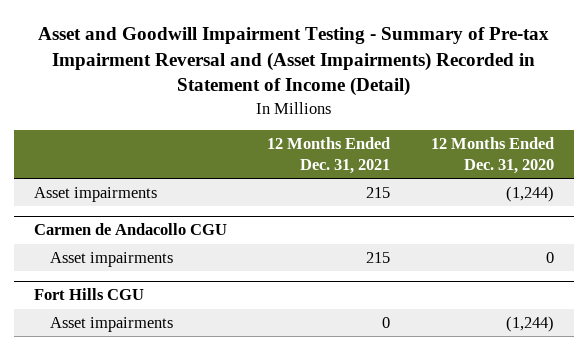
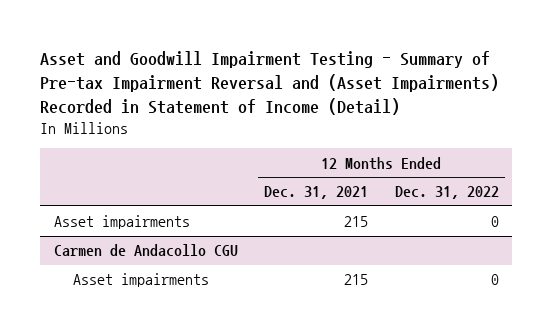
[430,137,554,174] 12 Months Ended Dec. 31, 2020 -> none
none -> [394,186,499,200] Dec. 31, 2022
[34,288,145,301] Fort Hills CGU -> none
[49,317,173,333] Asset impairments -> none

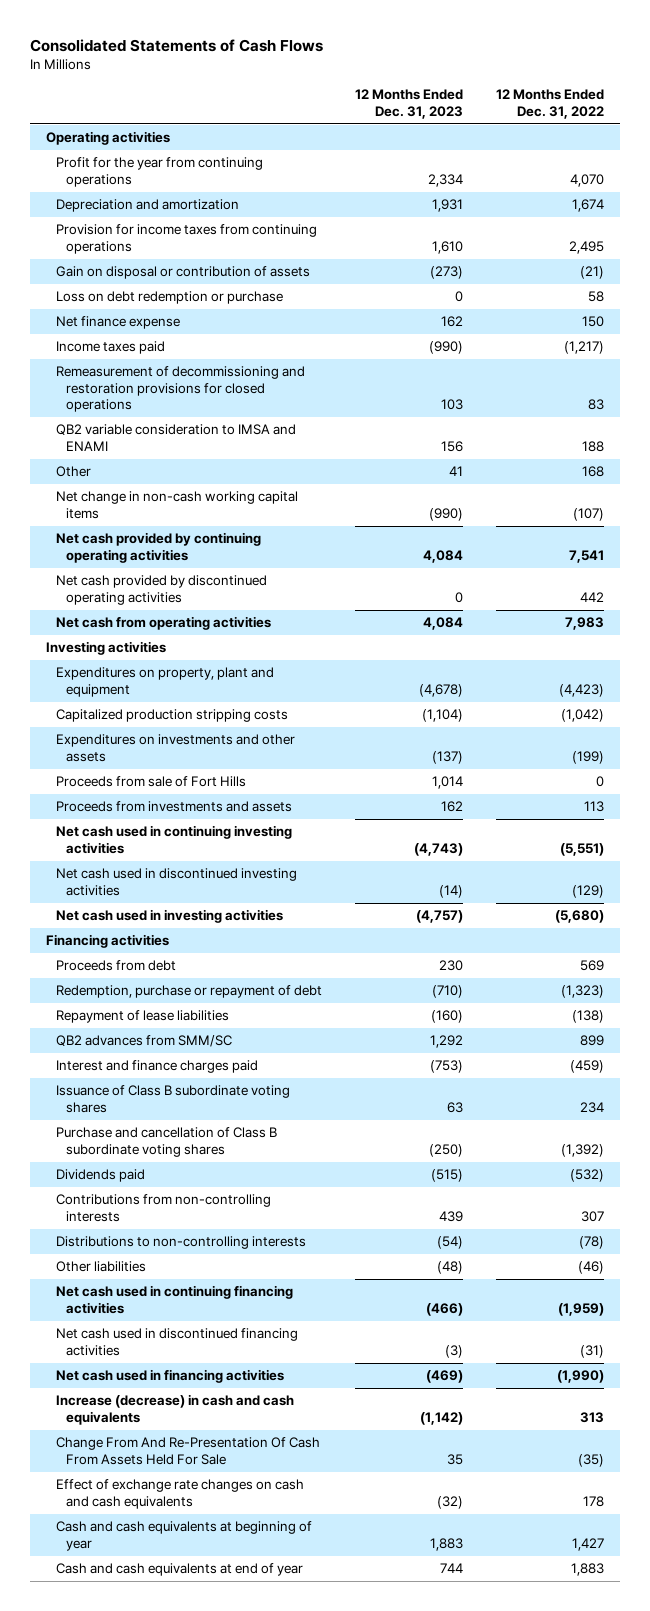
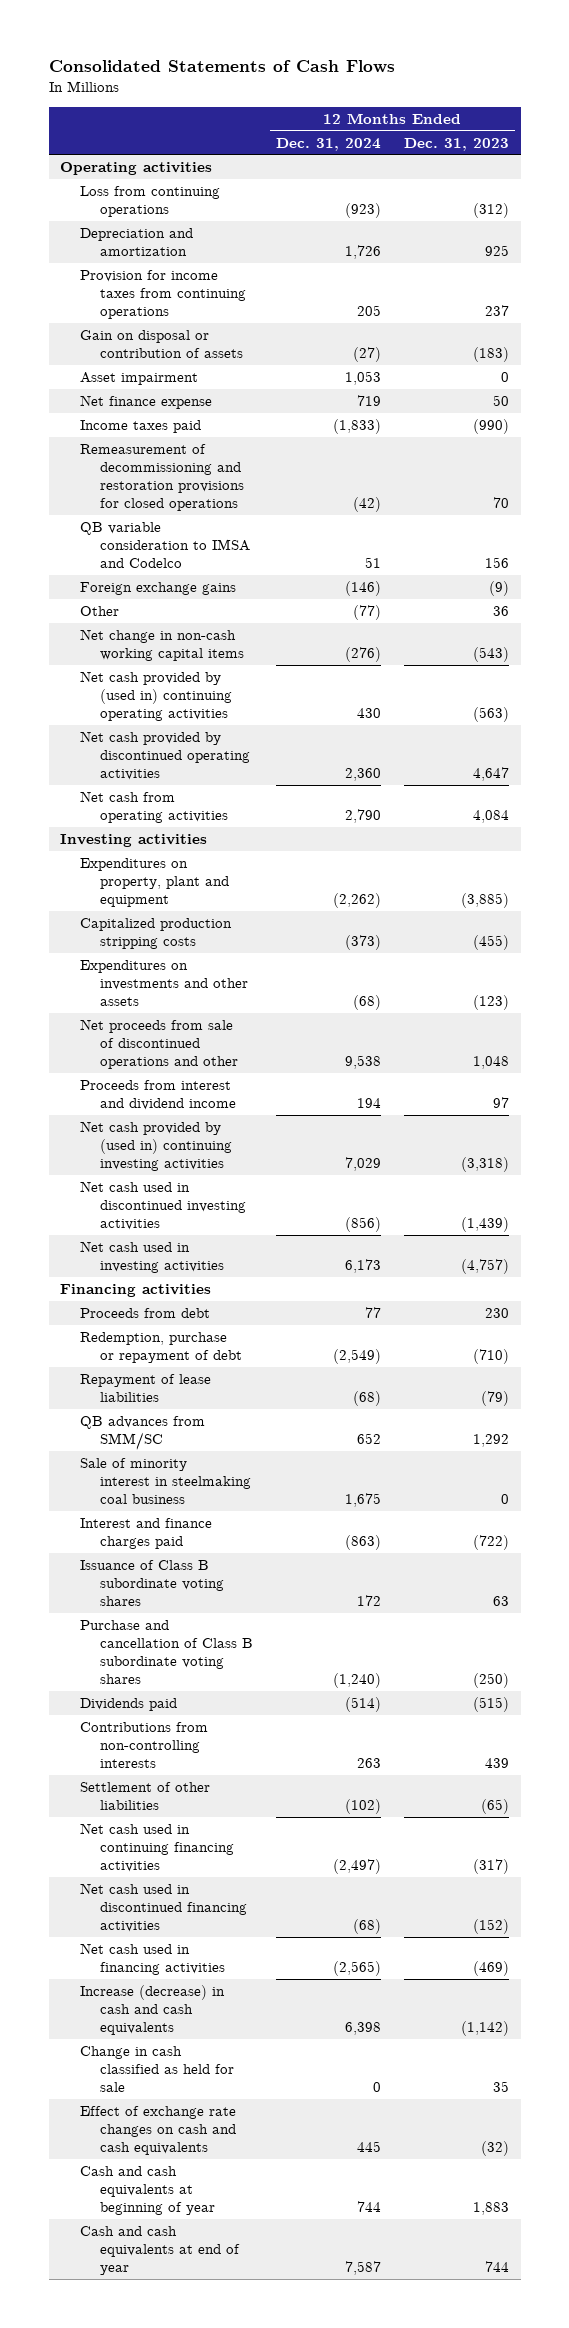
[495,89,604,119] 12 Months Ended Dec. 31, 2022 -> none
none -> [275,137,381,151] Dec. 31, 2024
[56,291,284,305] Loss on debt redemption or purchase -> none
[56,157,264,187] Profit for the year from continuing operations -> [80,185,221,218] Loss from continuing operations
[428,173,464,187] 2,334 -> [472,203,509,219] (312)
[432,199,464,213] 1,931 -> [484,245,509,257] 925
[432,240,464,254] 1,610 -> [484,305,509,317] 237
[430,266,464,280] (273) -> [472,347,509,363] (183)
none -> [80,371,199,385] Asset impairment
[441,316,464,328] 162 -> [492,394,509,406] 50
[441,399,464,411] 103 -> [492,497,509,509] 70
[56,424,297,451] QB2 variable consideration to IMSA and ENAMI -> [80,521,250,569] QB variable consideration to IMSA and Codelco
none -> [80,581,237,595] Foreign exchange gains
[449,466,464,477] 41 -> [492,605,509,616] 36
[429,507,464,521] (990) -> [472,647,509,663] (543)
[56,532,262,563] Net cash provided by continuing operating activities -> [80,670,232,722] Net cash provided by (used in) continuing operating activities
[423,549,464,563] 4,084 -> [472,707,509,723] (563)
[455,591,464,603] 0 -> [472,767,509,782] 4,647
[56,776,247,788] Proceeds from sale of Fort Hills -> none
[56,801,293,813] Proceeds from investments and assets -> none
[419,683,464,697] (4,678) -> [460,893,509,909] (3,885)
[422,709,464,723] (1,104) -> [472,935,509,951] (455)
[432,750,464,764] (137) -> [472,995,509,1011] (123)
none -> [80,1018,238,1070] Net proceeds from sale of discontinued operations and other
none -> [80,1079,236,1111] Proceeds from interest and dividend income
[56,825,293,854] Net cash used in continuing investing activities -> [80,1120,232,1172] Net cash provided by (used in) continuing investing activities
[414,842,464,856] (4,743) -> [460,1157,509,1173] (3,318)
[439,884,464,898] (14) -> [460,1217,509,1233] (1,439)
[431,1010,464,1024] (160) -> [480,1391,509,1407] (79)
[56,1035,233,1048] QB2 advances from SMM/SC -> [80,1415,206,1451] QB advances from SMM/SC
none -> [80,1457,251,1505] Sale of minority interest in steelmaking coal business
[430,1060,464,1074] (753) -> [472,1535,509,1551] (722)
[56,1236,307,1250] Distributions to non-controlling interests -> none
[56,1261,147,1273] Other liabilities -> [80,1781,211,1811] Settlement of other liabilities
[437,1261,464,1275] (48) -> [480,1799,509,1815] (65)
[426,1302,464,1316] (466) -> [472,1859,509,1875] (317)
[445,1344,464,1358] (3) -> [472,1919,509,1935] (152)
[56,1437,321,1465] Change From And Re-Presentation Of Cash From Assets Held For Sale -> [80,2045,234,2093] Change in cash classified as held for sale

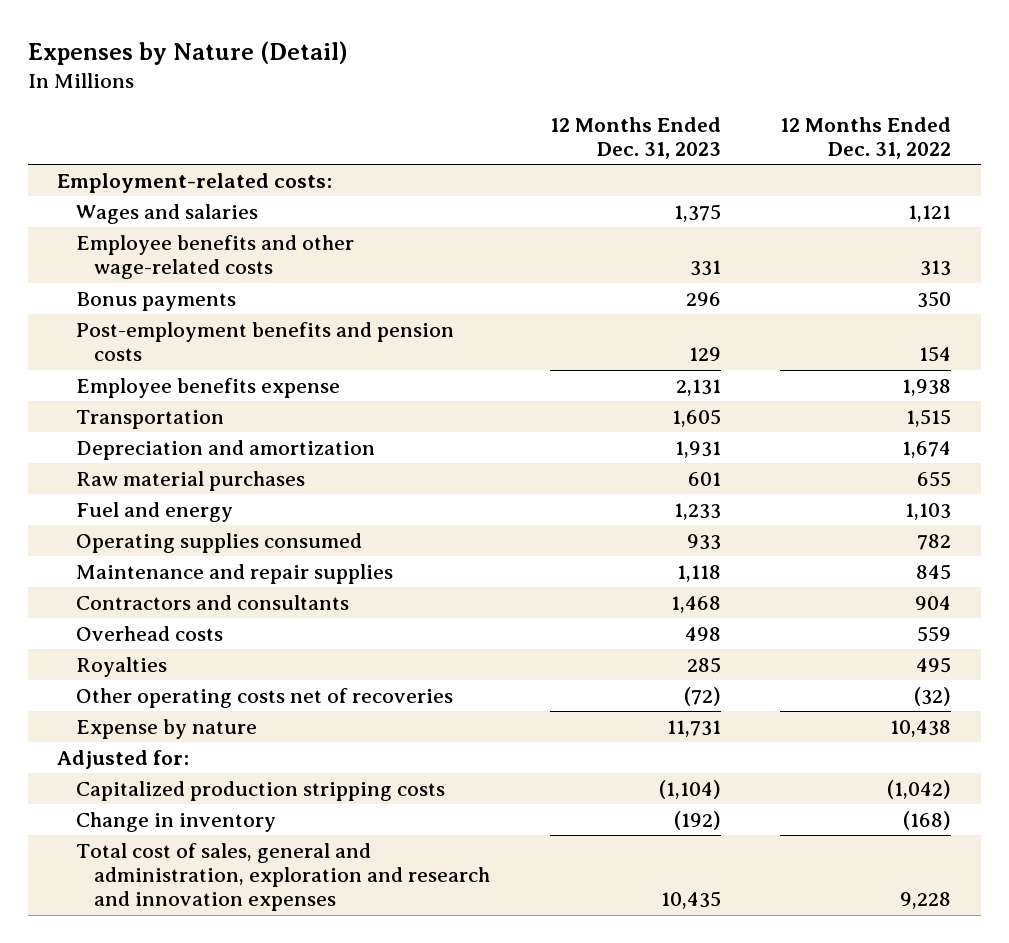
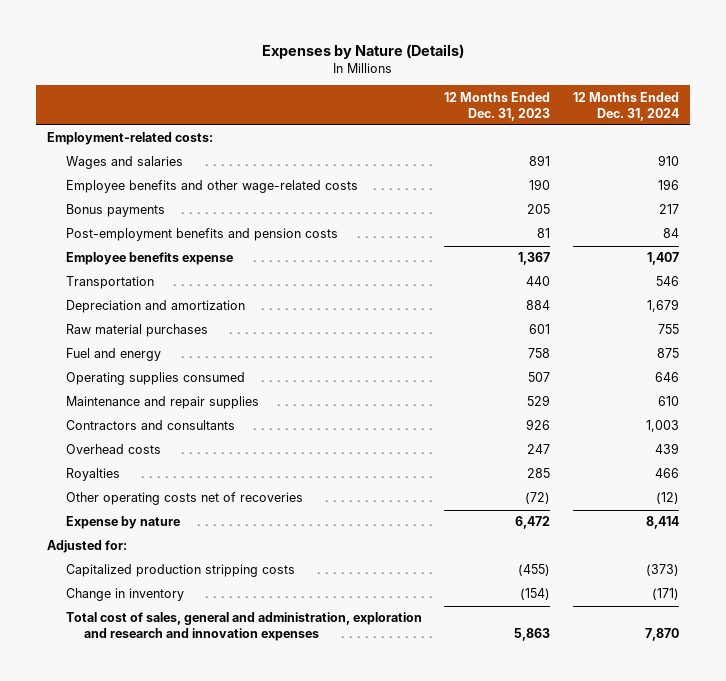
[27,41,348,66] Expenses by Nature (Detail) -> [262,43,465,59] Expenses by Nature (Details)
[780,116,952,159] 12 Months Ended Dec. 31, 2022 -> none
none -> [572,91,679,121] 12 Months Ended Dec. 31, 2024
[673,203,721,222] 1,375 -> [529,155,551,167] 891
[689,260,721,277] 331 -> [529,179,551,191] 190
[685,291,721,306] 296 -> [527,204,551,215] 205
[688,347,721,362] 129 -> [537,228,551,239] 81
[675,378,721,396] 2,131 -> [518,252,551,266] 1,367
[671,408,721,427] 1,605 -> [526,276,551,287] 440
[674,440,721,458] 1,931 -> [526,300,551,311] 884
[673,502,721,520] 1,233 -> [528,348,551,359] 758
[686,533,721,550] 933 -> [528,372,551,383] 507
[676,564,721,582] 1,118 -> [527,395,551,407] 529
[670,595,721,613] 1,468 -> [526,419,551,431] 926
[684,626,721,641] 498 -> [527,444,551,455] 247
[666,719,721,737] 11,731 -> [515,516,551,530] 6,472
[658,779,721,799] (1,104) -> [518,564,551,577] (455)
[673,810,721,830] (192) -> [520,588,551,601] (154)
[660,891,721,910] 10,435 -> [514,628,551,642] 5,863

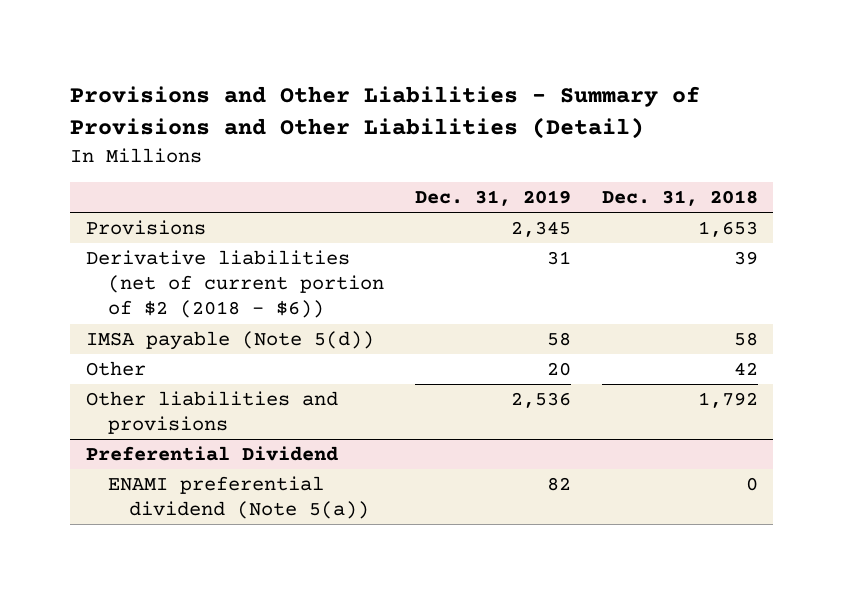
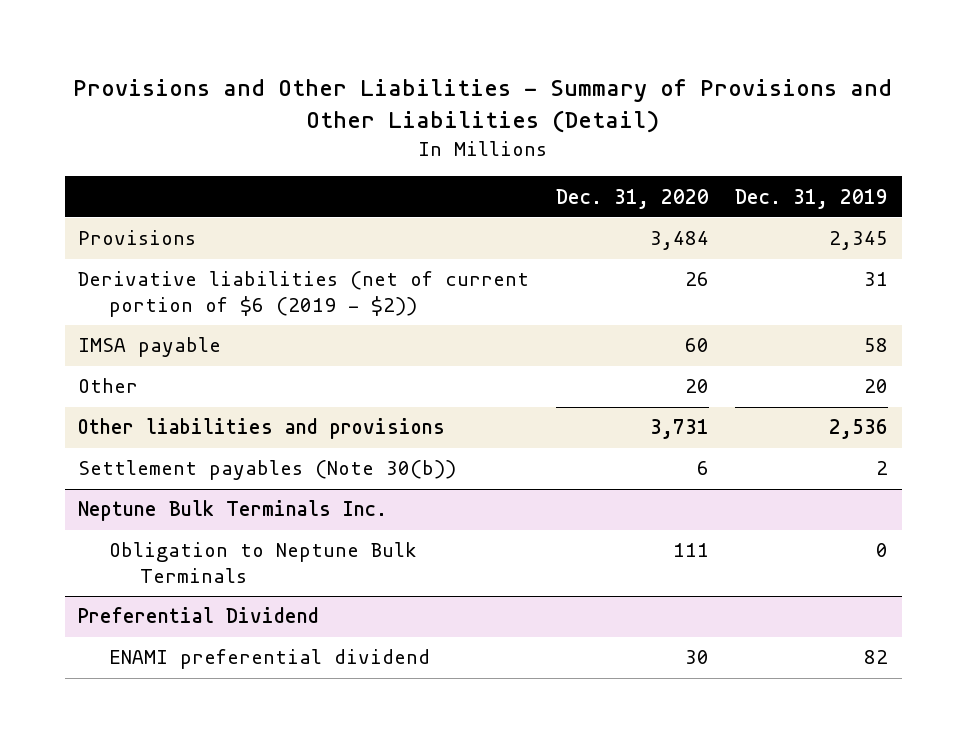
[601,190,758,207] Dec. 31, 2018 -> none
none -> [555,188,709,209] Dec. 31, 2020
[85,250,384,319] Derivative liabilities (net of current portion of $2 (2018 - $6)) -> [77,271,529,317] Derivative liabilities (net of current portion of $6 (2019 - $2))
[85,331,374,351] IMSA payable (Note 5(d)) -> [77,337,221,358] IMSA payable
none -> [77,460,456,481] Settlement payables (Note 30(b))
none -> [77,500,387,522] Neptune Bulk Terminals Inc.
none -> [109,542,418,583] Obligation to Neptune Bulk Terminals
[107,476,370,520] ENAMI preferential dividend (Note 5(a)) -> [109,649,431,670] ENAMI preferential dividend

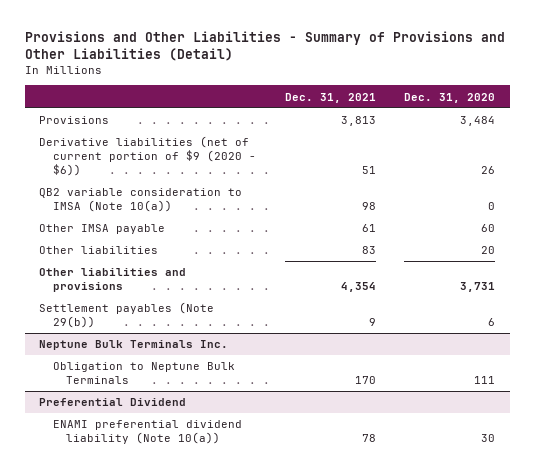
[735,188,889,209] Dec. 31, 2019 -> none
none -> [284,92,376,103] Dec. 31, 2021
[77,271,529,317] Derivative liabilities (net of current portion of $6 (2019 - $2)) -> [39,136,256,176] Derivative liabilities (net of current portion of $9 (2020 - $6))
none -> [39,188,243,212] QB2 variable consideration to IMSA (Note 10(a))
[77,337,221,358] IMSA payable -> [39,224,166,235] Other IMSA payable
[77,378,138,394] Other -> [39,246,159,255] Other liabilities
[77,460,456,481] Settlement payables (Note 30(b)) -> [39,302,215,328] Settlement payables (Note 29(b))
[109,649,431,670] ENAMI preferential dividend -> [52,420,242,444] ENAMI preferential dividend liability (Note 10(a))

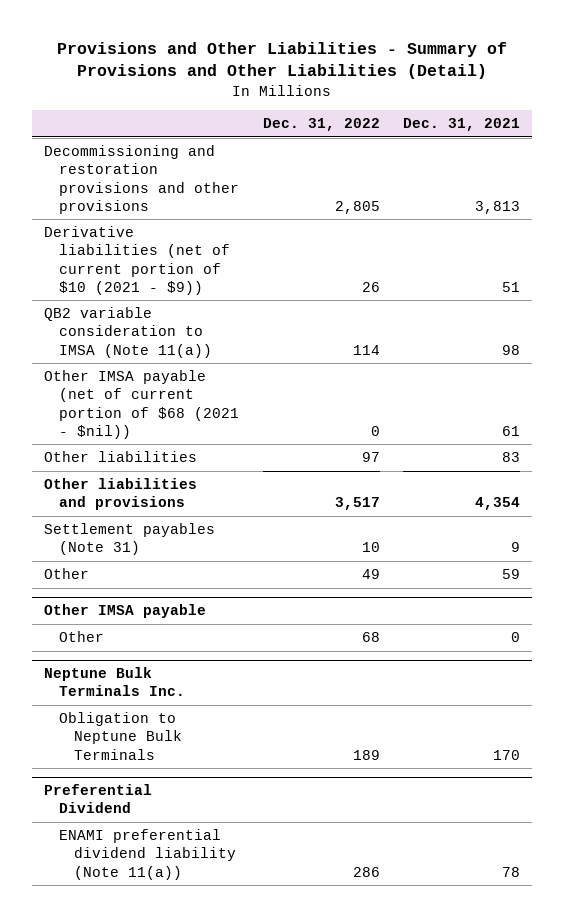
[404,92,496,103] Dec. 31, 2020 -> none
none -> [262,118,380,132] Dec. 31, 2022
[39,116,110,125] Provisions -> [43,145,240,214] Decommissioning and restoration provisions and other provisions
[39,136,256,176] Derivative liabilities (net of current portion of $9 (2020 - $6)) -> [43,226,231,295] Derivative liabilities (net of current portion of $10 (2021 - $9))
[39,188,243,212] QB2 variable consideration to IMSA (Note 10(a)) -> [43,307,213,358] QB2 variable consideration to IMSA (Note 11(a))
[39,224,166,235] Other IMSA payable -> [43,370,240,439] Other IMSA payable (net of current portion of $68 (2021 - $nil))
[39,302,215,328] Settlement payables (Note 29(b)) -> [43,523,215,556] Settlement payables (Note 31)
none -> [43,568,89,580] Other
none -> [43,604,206,619] Other IMSA payable
none -> [59,631,105,643] Other
[52,420,242,444] ENAMI preferential dividend liability (Note 10(a)) -> [59,829,237,880] ENAMI preferential dividend liability (Note 11(a))

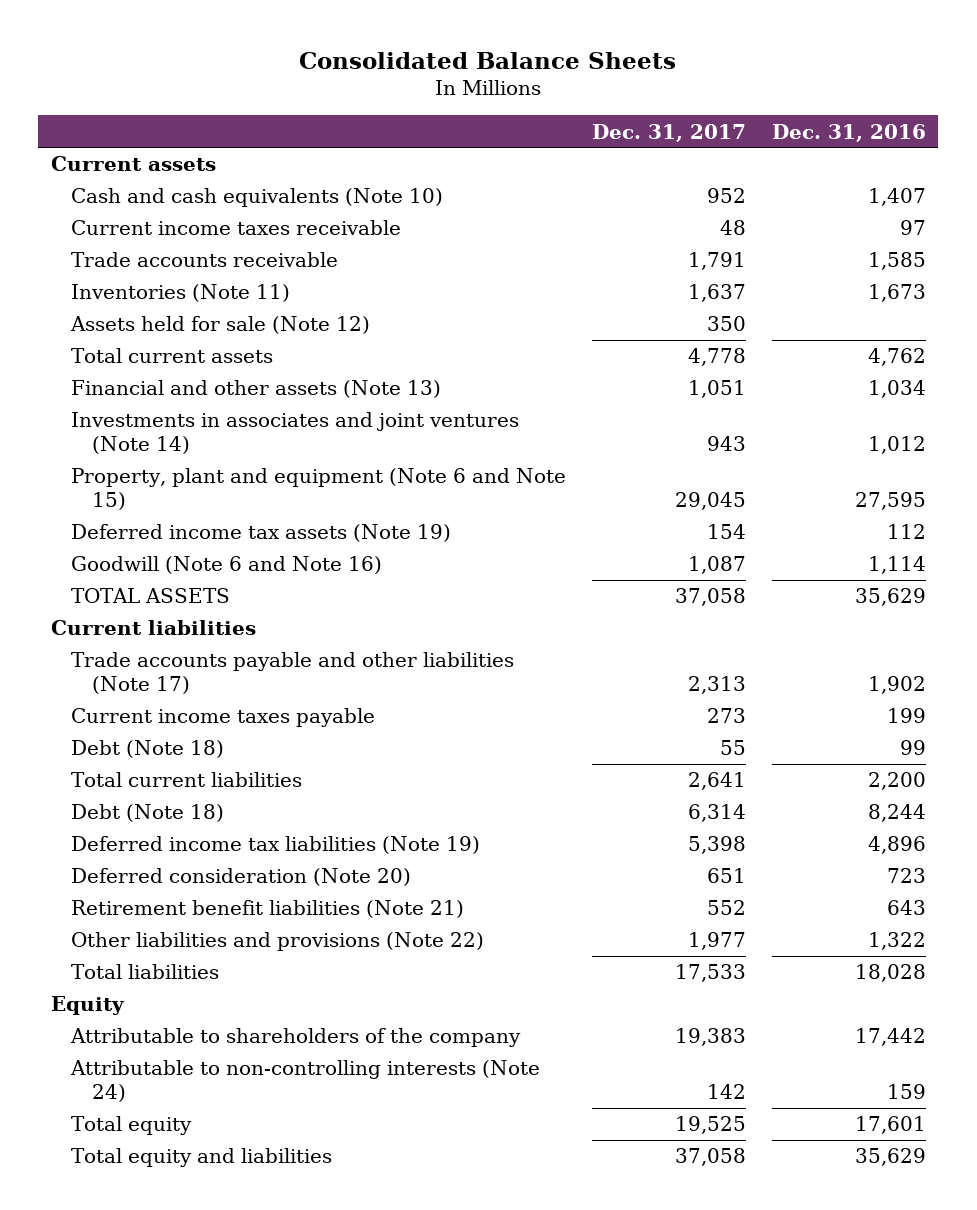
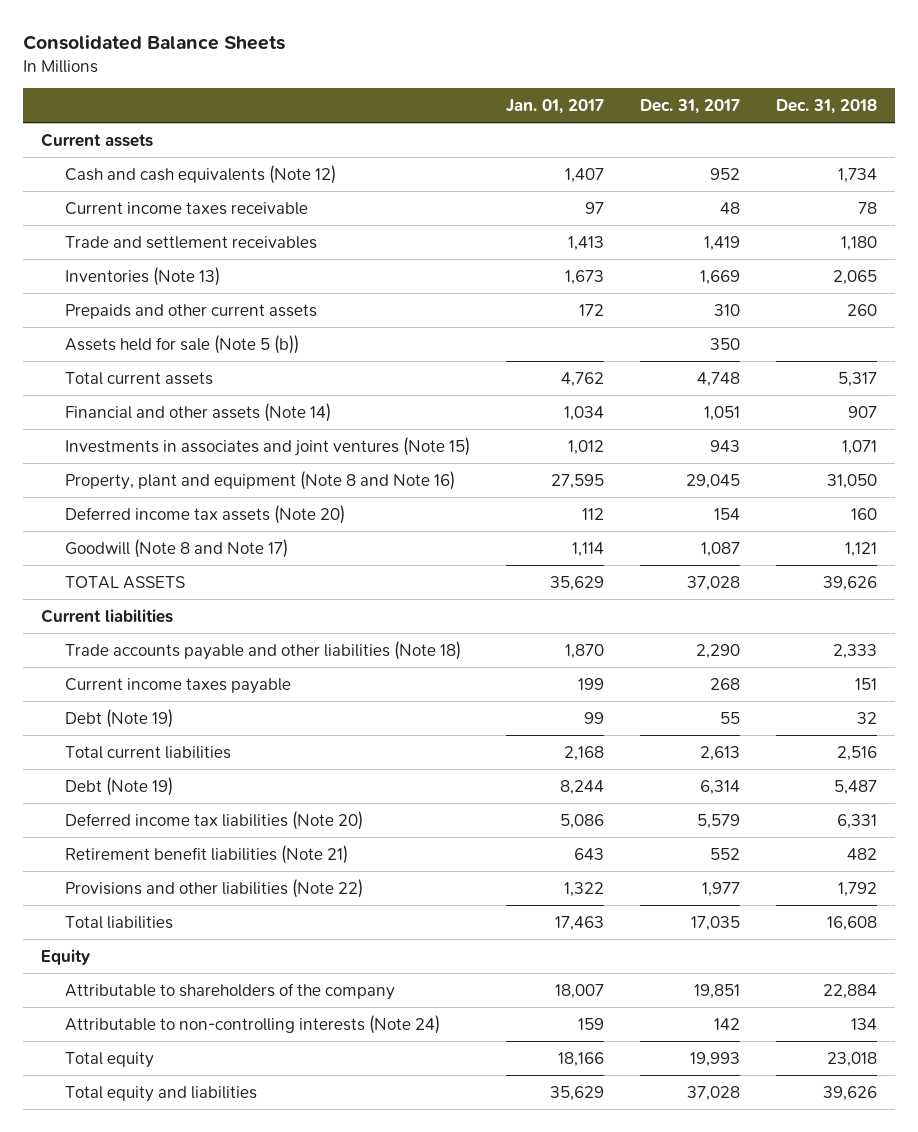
[771,123,926,142] Dec. 31, 2016 -> none
none -> [506,99,605,115] Jan. 01, 2017
none -> [776,99,878,115] Dec. 31, 2018
[71,188,444,208] Cash and cash equivalents (Note 10) -> [64,164,336,184] Cash and cash equivalents (Note 12)
[71,252,339,268] Trade accounts receivable -> none
none -> [64,235,317,249] Trade and settlement receivables
[71,284,291,303] Inventories (Note 11) -> [64,266,220,286] Inventories (Note 13)
[688,284,747,303] 1,637 -> [700,269,741,285] 1,669
none -> [64,303,317,319] Prepaids and other current assets
[70,316,371,335] Assets held for sale (Note 12) -> [64,334,299,354] Assets held for sale (Note 5 (b))
[688,348,747,367] 4,778 -> [697,371,741,387] 4,748
[71,380,442,399] Financial and other assets (Note 13) -> [64,402,331,422] Financial and other assets (Note 14)
[71,412,520,454] Investments in associates and joint ventures (Note 14) -> [64,436,470,456] Investments in associates and joint ventures (Note 15)
[71,468,567,510] Property, plant and equipment (Note 6 and Note 15) -> [64,470,455,490] Property, plant and equipment (Note 8 and Note 16)
[71,524,452,543] Deferred income tax assets (Note 19) -> [64,504,345,524] Deferred income tax assets (Note 20)
[71,556,383,575] Goodwill (Note 6 and Note 16) -> [64,538,288,558] Goodwill (Note 8 and Note 17)
[675,588,747,607] 37,058 -> [687,575,741,591] 37,028
[71,868,412,887] Deferred consideration (Note 20) -> none
[71,652,515,694] Trade accounts payable and other liabilities (Note 17) -> [64,640,461,660] Trade accounts payable and other liabilities (Note 18)
[688,675,747,694] 2,313 -> [696,643,741,659] 2,290
[707,708,747,724] 273 -> [710,677,741,690] 268
[71,740,225,759] Debt (Note 18) -> [64,708,173,728] Debt (Note 19)
[688,772,747,791] 2,641 -> [700,745,741,761] 2,613
[71,804,225,823] Debt (Note 18) -> [64,776,173,796] Debt (Note 19)
[71,836,481,855] Deferred income tax liabilities (Note 19) -> [64,810,363,830] Deferred income tax liabilities (Note 20)
[688,836,747,855] 5,398 -> [697,813,741,829] 5,579
[71,932,485,952] Other liabilities and provisions (Note 22) -> [64,878,363,898] Provisions and other liabilities (Note 22)
[675,964,747,983] 17,533 -> [691,915,741,931] 17,035
[675,1028,747,1047] 19,383 -> [694,983,741,999] 19,851
[675,1116,747,1135] 19,525 -> [690,1051,741,1067] 19,993
[675,1148,747,1167] 37,058 -> [687,1085,741,1101] 37,028

